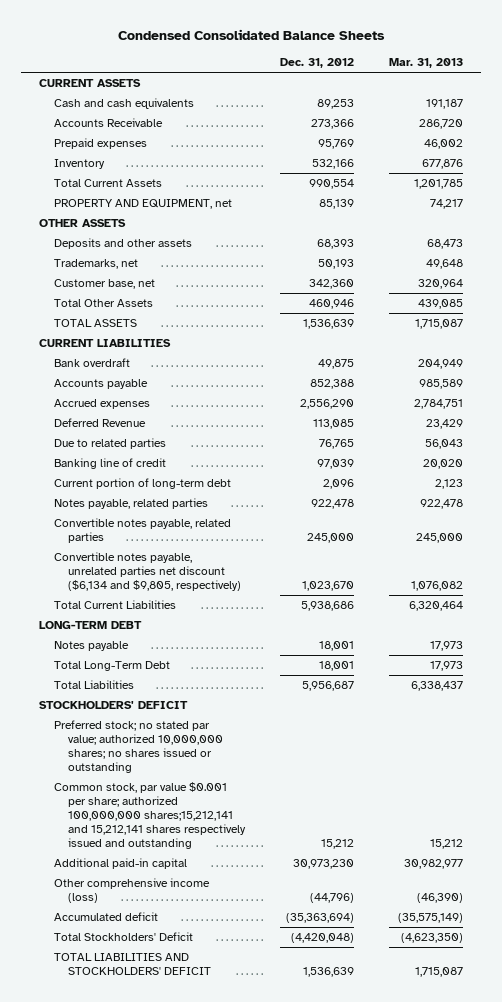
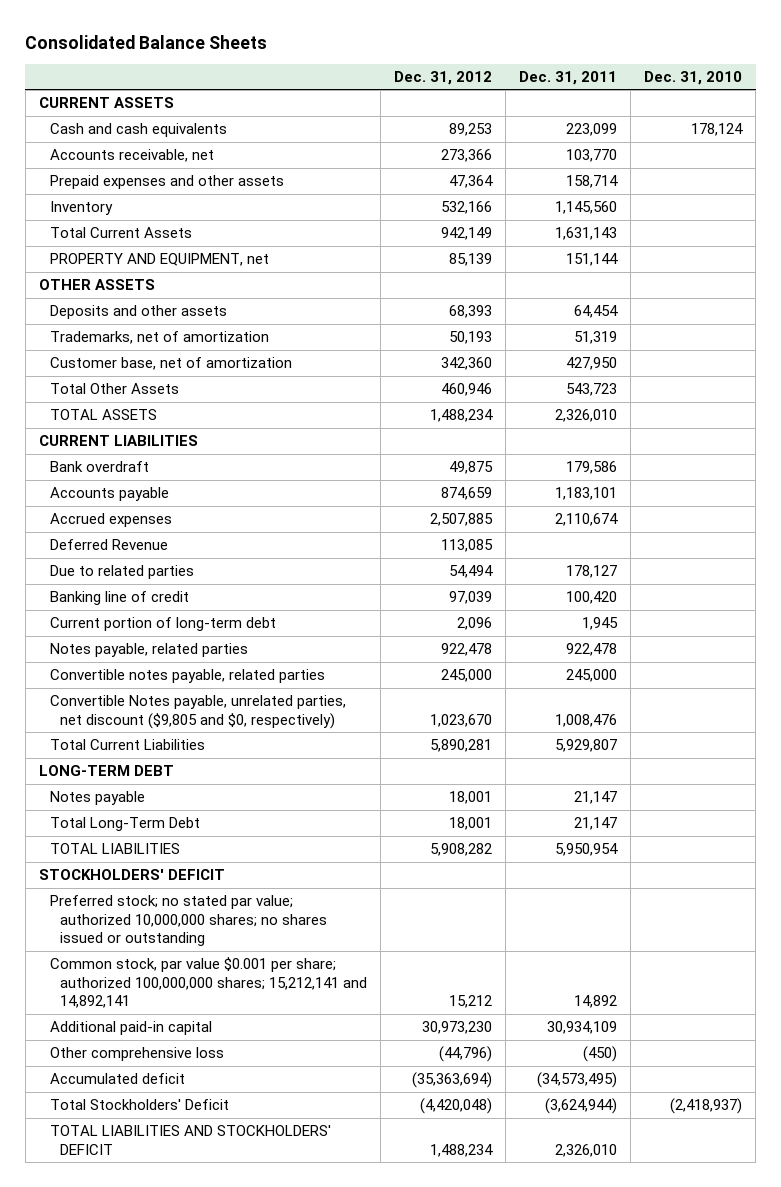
[117,29,385,41] Condensed Consolidated Balance Sheets -> [25,34,268,49] Consolidated Balance Sheets
[389,58,464,69] Mar. 31, 2013 -> none
none -> [519,71,618,86] Dec. 31, 2011
none -> [644,71,743,86] Dec. 31, 2010
[53,118,163,128] Accounts Receivable -> [49,149,214,163] Accounts receivable, net
[53,138,147,150] Prepaid expenses -> [49,175,284,190] Prepaid expenses and other assets
[318,139,355,150] 95,769 -> [449,175,494,189] 47,364
[309,179,355,190] 990,554 -> [441,227,493,241] 942,149
[53,259,138,270] Trademarks, net -> [49,331,269,345] Trademarks, net of amortization
[53,279,155,290] Customer base, net -> [49,357,292,371] Customer base, net of amortization
[303,319,355,330] 1,536,639 -> [430,409,494,423] 1,488,234
[310,379,355,390] 852,388 -> [441,487,493,501] 874,659
[300,399,355,410] 2,556,290 -> [430,513,494,527] 2,507,885
[319,439,355,450] 76,765 -> [449,565,494,579] 54,494
[53,552,242,592] Convertible notes payable, unrelated parties net discount ($6,134 and $9,805, respectively) -> [49,695,346,729] Convertible Notes payable, unrelated parties, net discount ($9,805 and $0, respectively)
[301,601,355,612] 5,938,686 -> [430,739,493,753] 5,890,281
[53,680,134,690] Total Liabilities -> [49,843,180,855] TOTAL LIABILITIES
[302,681,355,692] 5,956,687 -> [430,843,493,857] 5,908,282
[53,782,247,849] Common stock, par value $0.001 per share; authorized 100,000,000 shares;15,212,141 and 15,212,141 shares respectively issued and outstanding -> [49,957,368,1009] Common stock, par value $0.001 per share; authorized 100,000,000 shares; 15,212,141 and 14,892,141
[53,878,210,904] Other comprehensive income (loss) -> [49,1047,224,1062] Other comprehensive loss
[303,967,355,978] 1,536,639 -> [430,1143,494,1157] 1,488,234

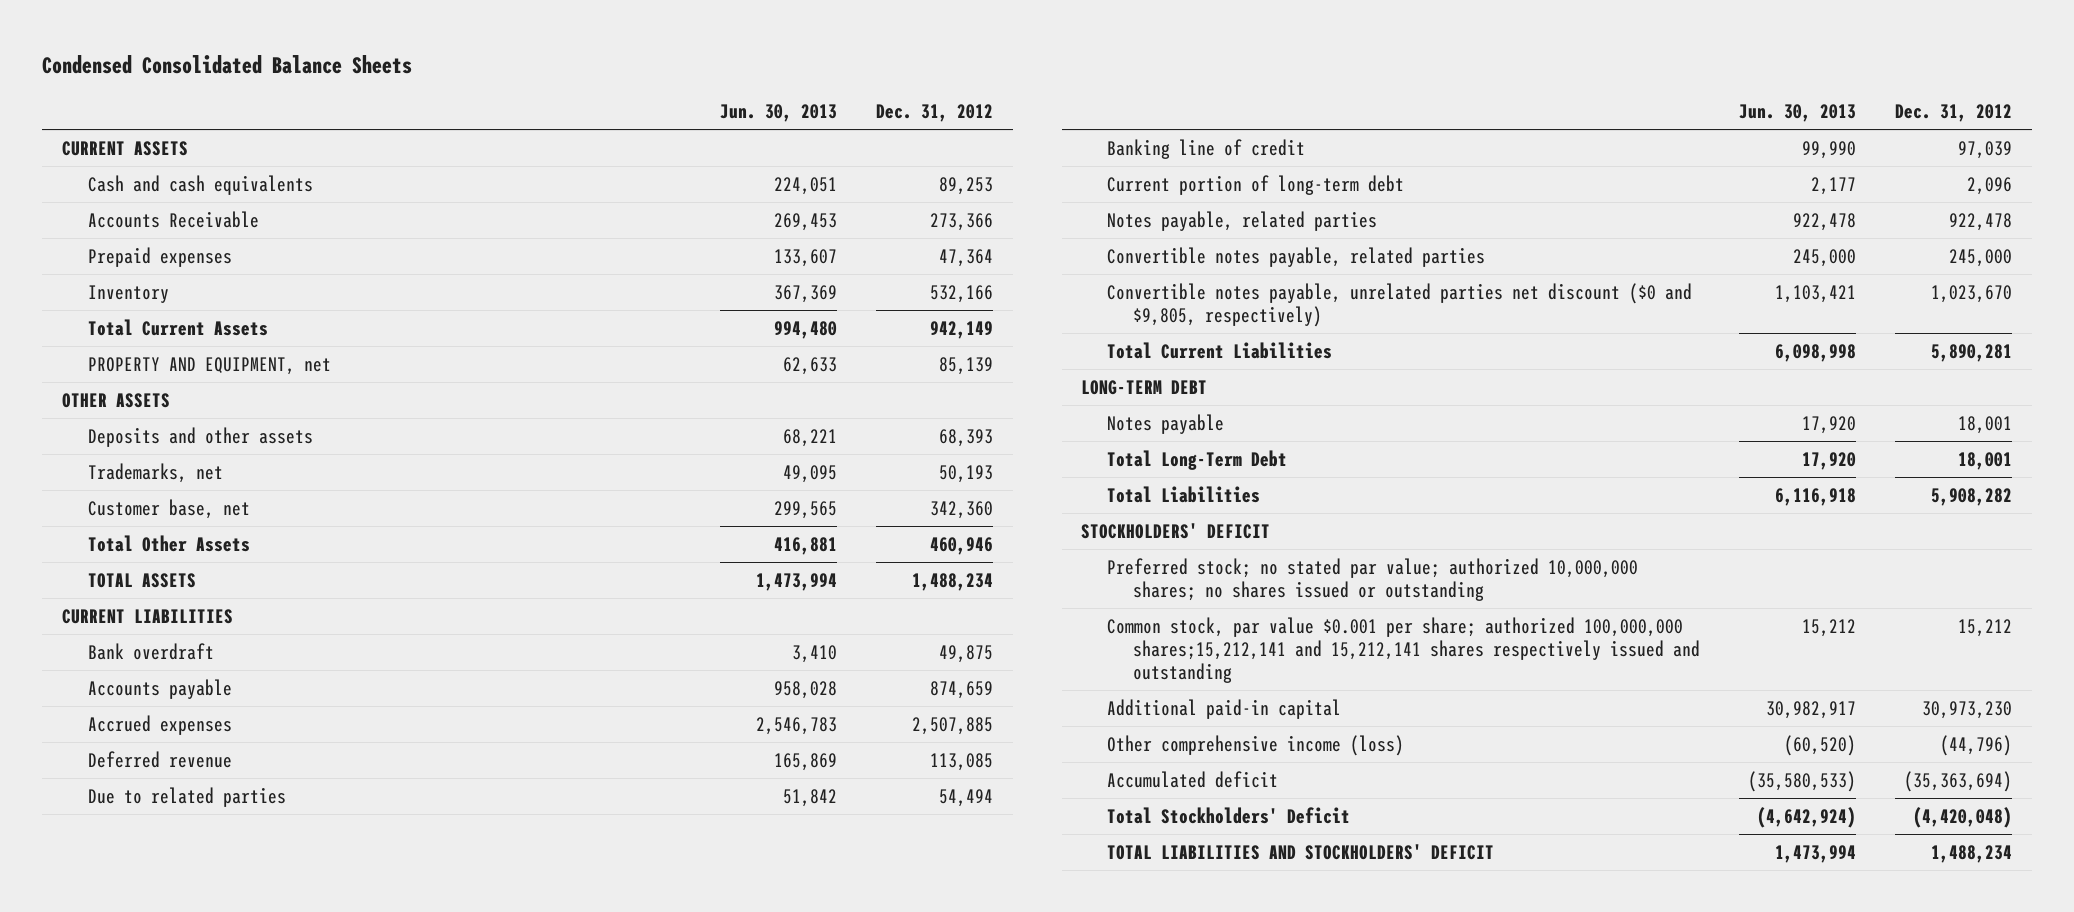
[25,34,268,49] Consolidated Balance Sheets -> [42,55,413,75] Condensed Consolidated Balance Sheets
[519,71,618,86] Dec. 31, 2011 -> none
[644,71,743,86] Dec. 31, 2010 -> none
none -> [719,103,837,122] Jun. 30, 2013
[49,149,214,163] Accounts receivable, net -> [87,211,259,229] Accounts Receivable
[49,175,284,190] Prepaid expenses and other assets -> [87,247,232,268] Prepaid expenses
[49,331,269,345] Trademarks, net of amortization -> [87,463,223,484] Trademarks, net
[49,357,292,371] Customer base, net of amortization -> [87,499,250,520] Customer base, net
[49,539,168,551] Deferred Revenue -> [87,751,232,769] Deferred revenue
[49,695,346,729] Convertible Notes payable, unrelated parties, net discount ($9,805 and $0, respectively) -> [1107,283,1693,328] Convertible notes payable, unrelated parties net discount ($0 and $9,805, respectively)
[49,843,180,855] TOTAL LIABILITIES -> [1107,486,1261,504] Total Liabilities
[49,957,368,1009] Common stock, par value $0.001 per share; authorized 100,000,000 shares; 15,212,141 and 14,892,141 -> [1107,617,1701,684] Common stock, par value $0.001 per share; authorized 100,000,000 shares;15,212,141 and 15,212,141 shares respectively issued and outstanding
[49,1047,224,1062] Other comprehensive loss -> [1107,735,1405,757] Other comprehensive income (loss)

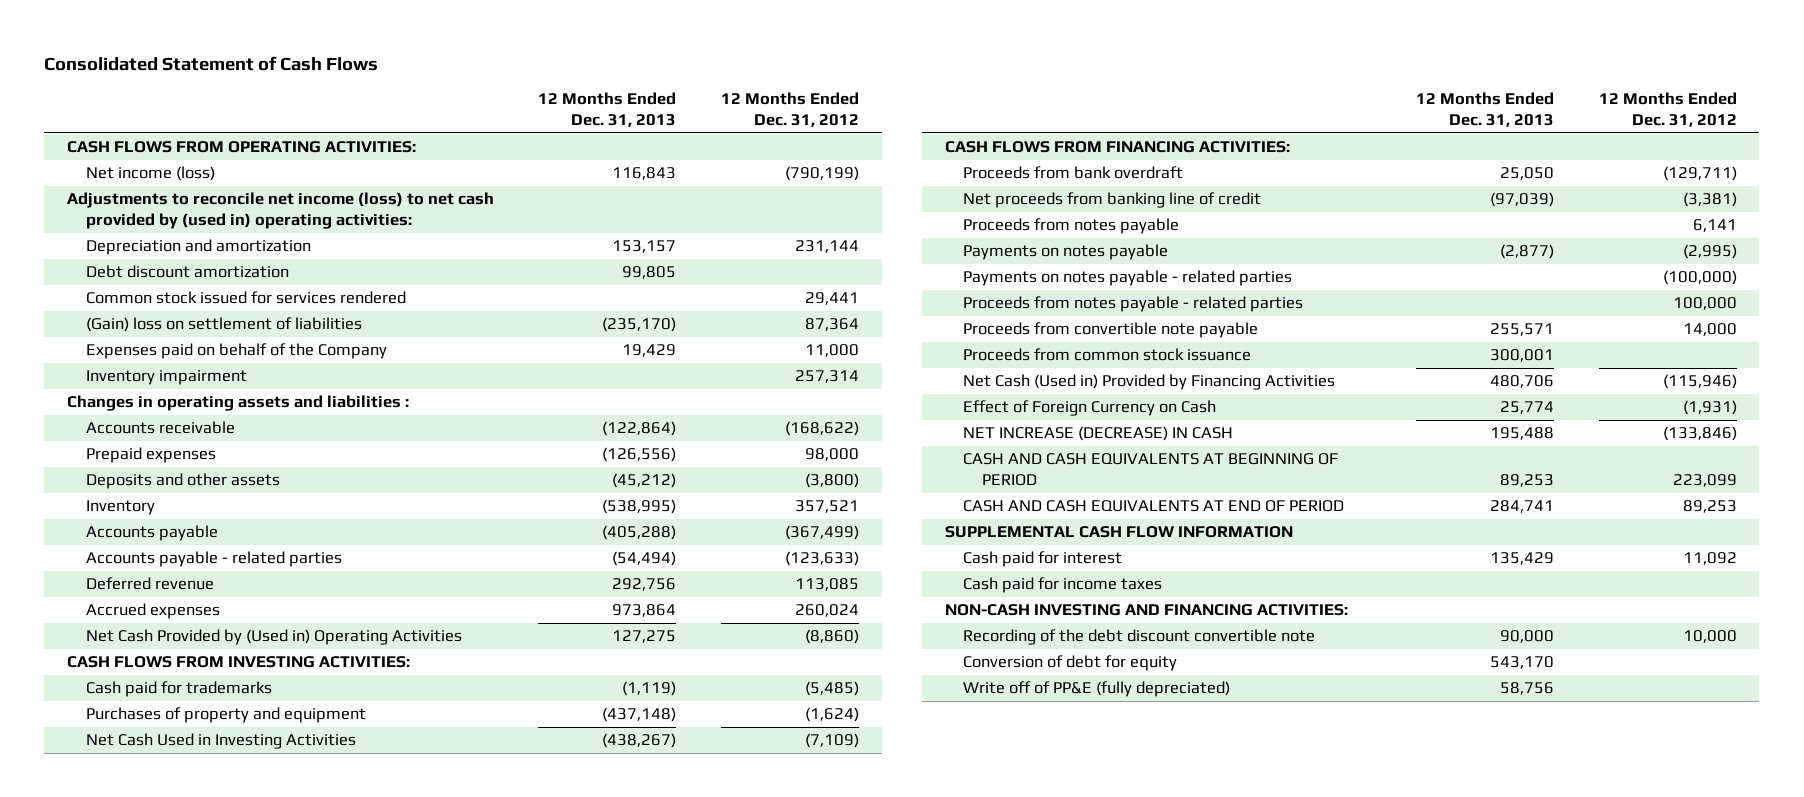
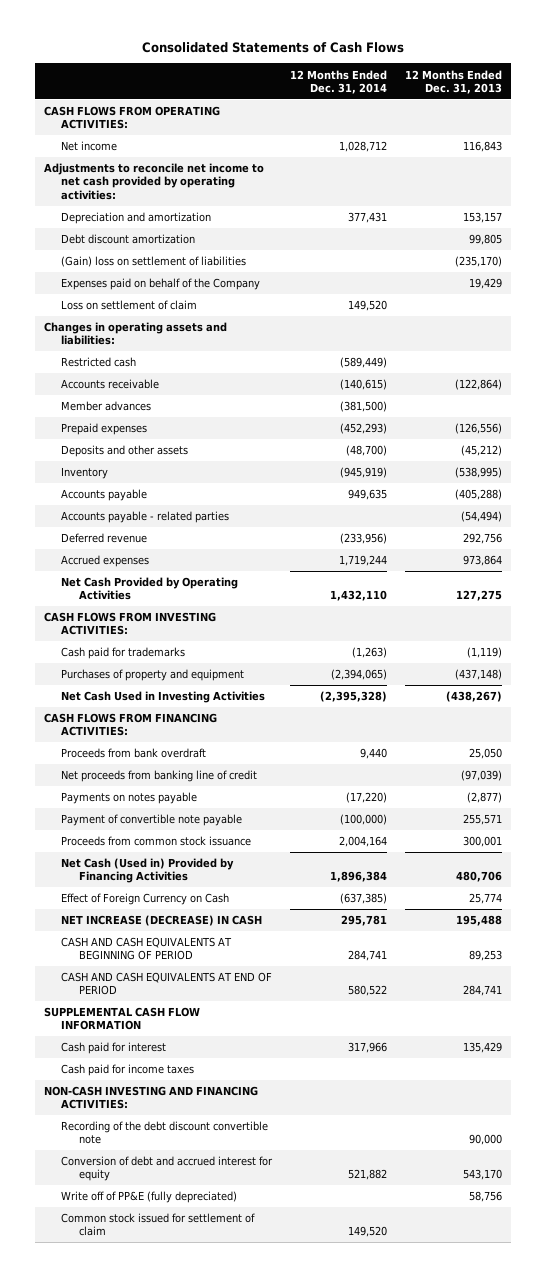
[44,55,379,71] Consolidated Statement of Cash Flows -> [142,42,405,54] Consolidated Statements of Cash Flows
[721,92,860,128] 12 Months Ended Dec. 31, 2012 -> none
none -> [290,69,388,94] 12 Months Ended Dec. 31, 2014
[85,166,215,182] Net income (loss) -> [61,141,118,152] Net income
[66,192,494,230] Adjustments to reconcile net income (loss) to net cash provided by (used in) operating activities: -> [43,163,264,200] Adjustments to reconcile net income to net cash provided by operating activities:
[85,291,406,305] Common stock issued for services rendered -> none
[85,370,247,386] Inventory impairment -> none
none -> [61,300,198,311] Loss on settlement of claim
[66,395,409,412] Changes in operating assets and liabilities : -> [43,322,227,346] Changes in operating assets and liabilities:
none -> [61,357,137,368] Restricted cash
none -> [61,401,152,412] Member advances
[85,629,462,646] Net Cash Provided by (Used in) Operating Activities -> [61,577,239,601] Net Cash Provided by Operating Activities
[963,218,1180,235] Proceeds from notes payable -> none
[963,270,1293,287] Payments on notes payable - related parties -> none
[963,296,1304,313] Proceeds from notes payable - related parties -> none
[963,322,1259,339] Proceeds from convertible note payable -> [61,814,243,827] Payment of convertible note payable
[963,655,1178,672] Conversion of debt for equity -> [61,1156,274,1182] Conversion of debt and accrued interest for equity
none -> [61,1213,256,1237] Common stock issued for settlement of claim

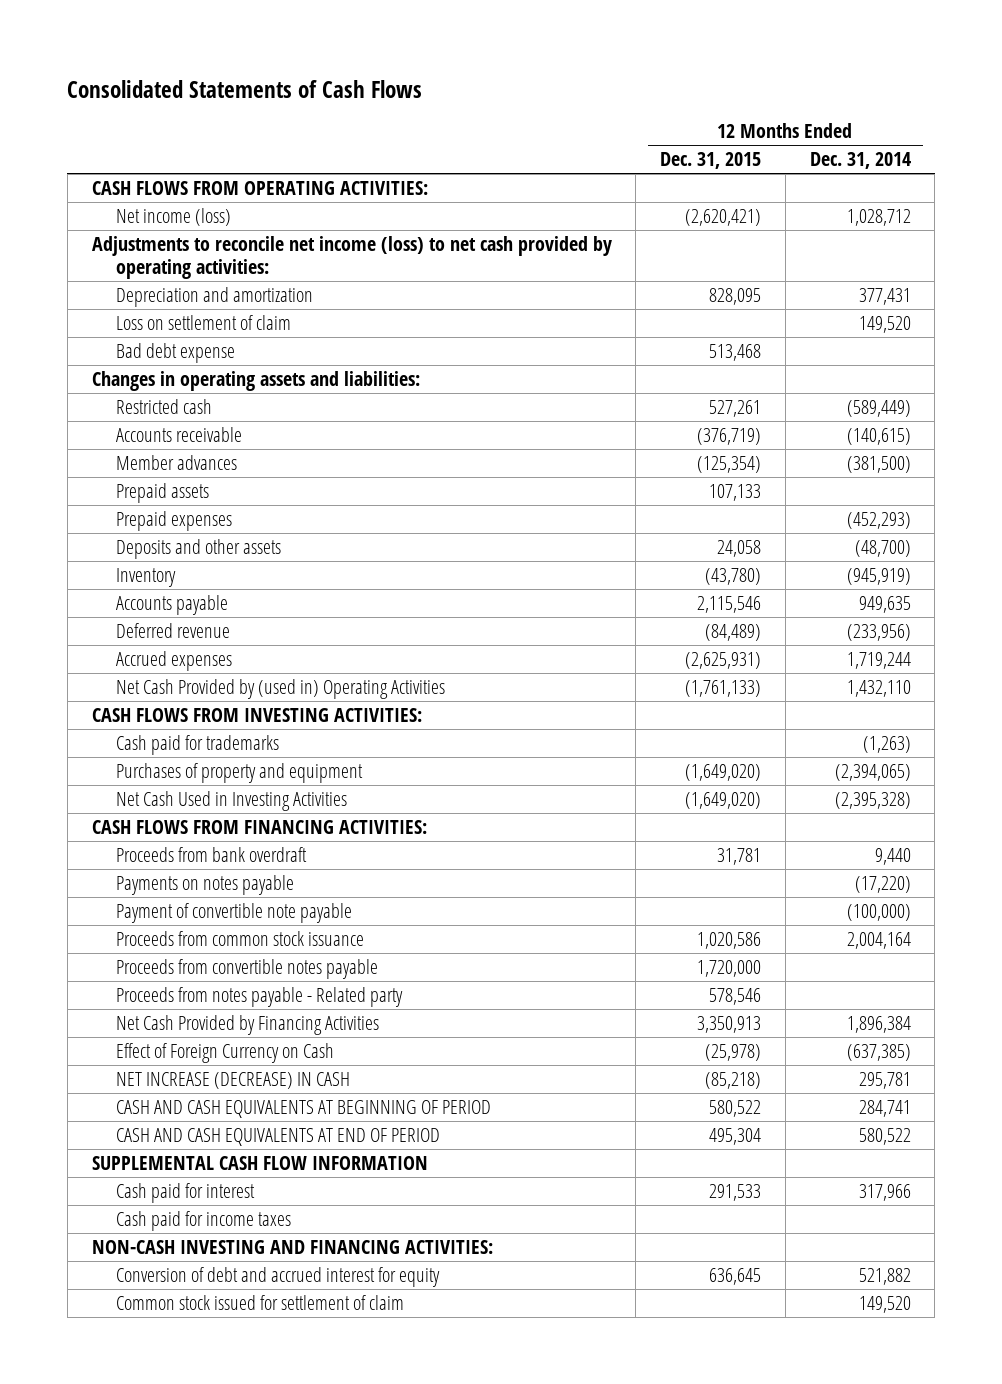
[405,69,503,94] 12 Months Ended Dec. 31, 2013 -> none
none -> [660,152,762,170] Dec. 31, 2015
[61,141,118,152] Net income -> [115,207,231,226] Net income (loss)
[43,163,264,200] Adjustments to reconcile net income to net cash provided by operating activities: -> [91,235,612,279] Adjustments to reconcile net income (loss) to net cash provided by operating activities:
[61,234,196,245] Debt discount amortization -> none
[61,256,247,268] (Gain) loss on settlement of liabilities -> none
[61,278,261,291] Expenses paid on behalf of the Company -> none
none -> [115,342,235,363] Bad debt expense
none -> [115,482,209,503] Prepaid assets
[61,511,230,524] Accounts payable - related parties -> none
[61,577,239,601] Net Cash Provided by Operating Activities -> [115,678,445,699] Net Cash Provided by (used in) Operating Activities
[61,770,258,783] Net proceeds from banking line of credit -> none
none -> [115,958,378,979] Proceeds from convertible notes payable
none -> [115,986,403,1007] Proceeds from notes payable - Related party
[61,858,235,884] Net Cash (Used in) Provided by Financing Activities -> [115,1014,379,1035] Net Cash Provided by Financing Activities
[61,1121,269,1145] Recording of the debt discount convertible note -> none
[61,1191,238,1204] Write off of PP&E (fully depreciated) -> none

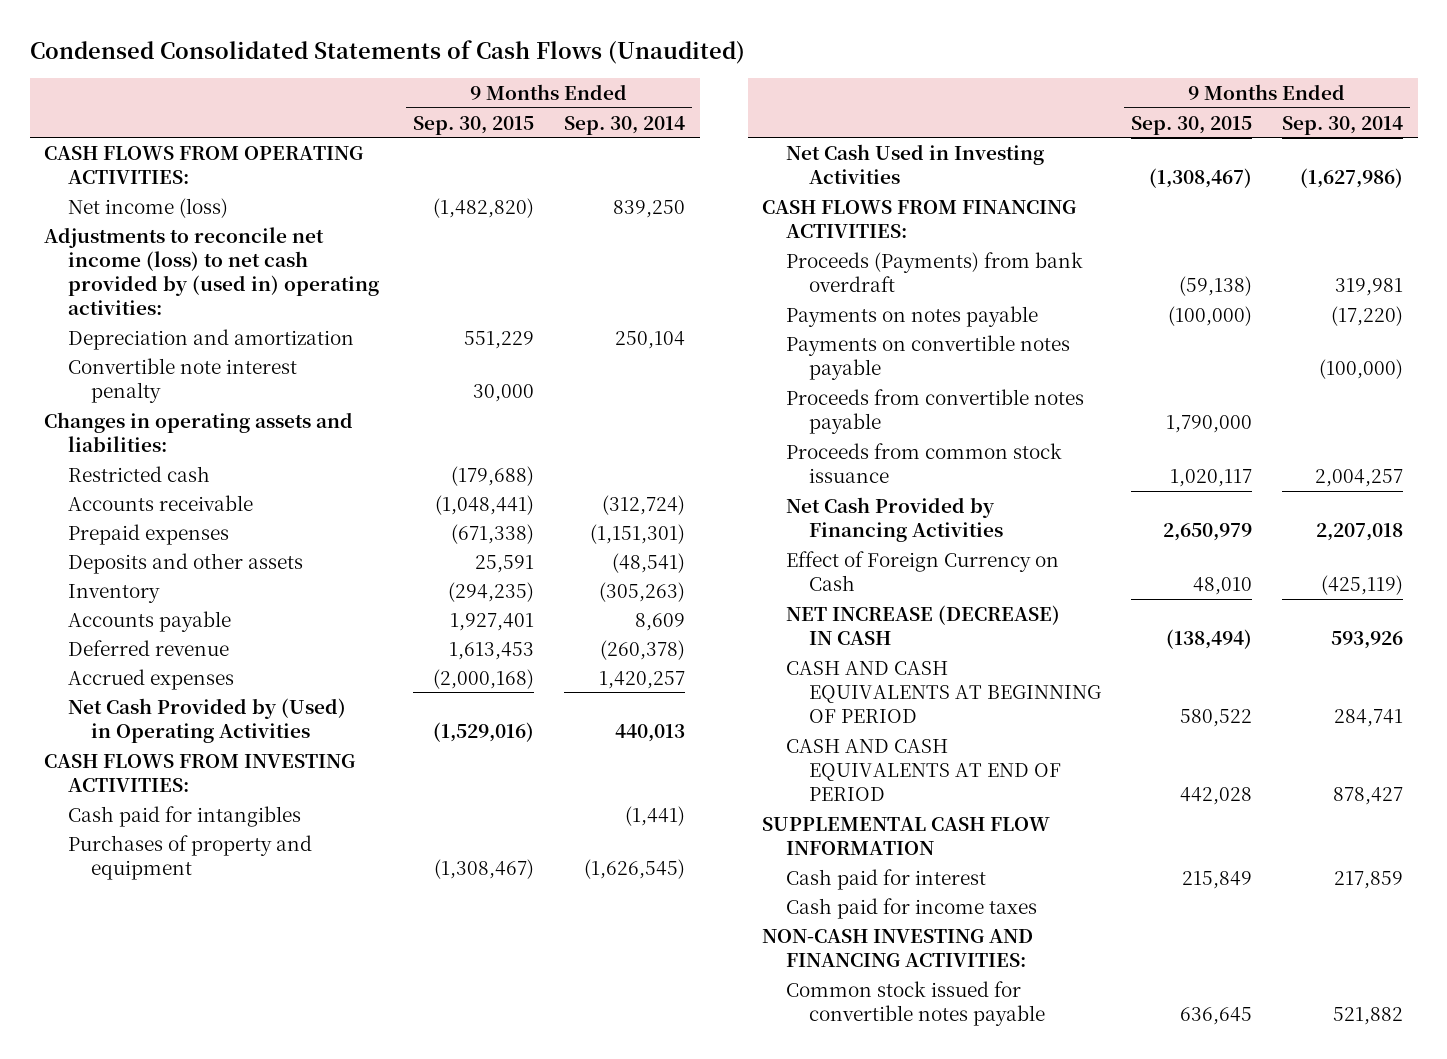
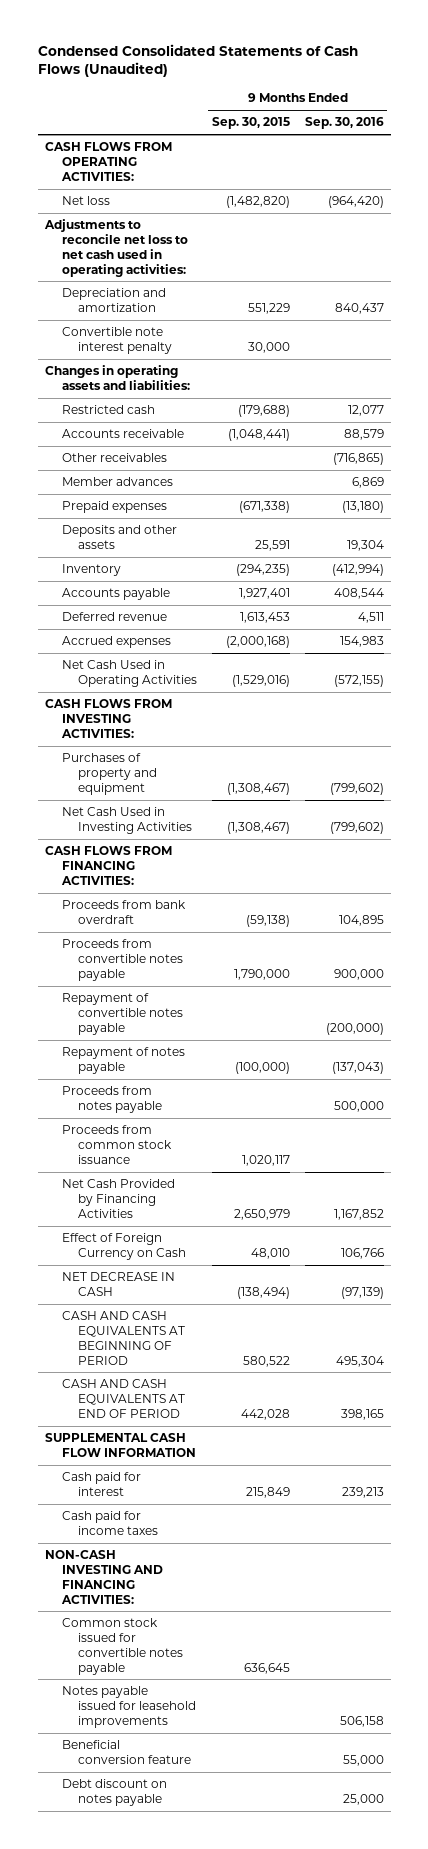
[563,115,685,135] Sep. 30, 2014 -> none
none -> [304,117,384,130] Sep. 30, 2016
[67,197,228,218] Net income (loss) -> [61,196,110,206] Net loss
[44,226,379,316] Adjustments to reconcile net income (loss) to net cash provided by (used in) operating activities: -> [43,219,188,277] Adjustments to reconcile net loss to net cash used in operating activities:
none -> [61,453,167,463] Other receivables
none -> [61,477,173,487] Member advances
[67,697,346,743] Net Cash Provided by (Used) in Operating Activities -> [61,660,198,687] Net Cash Used in Operating Activities
[67,805,301,827] Cash paid for intangibles -> none
[785,305,1038,327] Payments on notes payable -> none
[785,334,1070,380] Payments on convertible notes payable -> none
[785,251,1083,292] Proceeds (Payments) from bank overdraft -> [61,900,186,924] Proceeds from bank overdraft
none -> [61,993,184,1035] Repayment of convertible notes payable
none -> [61,1047,185,1074] Repayment of notes payable
none -> [61,1086,163,1113] Proceeds from notes payable
[785,604,1060,645] NET INCREASE (DECREASE) IN CASH -> [61,1272,175,1296] NET DECREASE IN CASH
none -> [61,1686,197,1728] Notes payable issued for leasehold improvements
none -> [61,1740,192,1764] Beneficial conversion feature
none -> [61,1779,167,1806] Debt discount on notes payable

